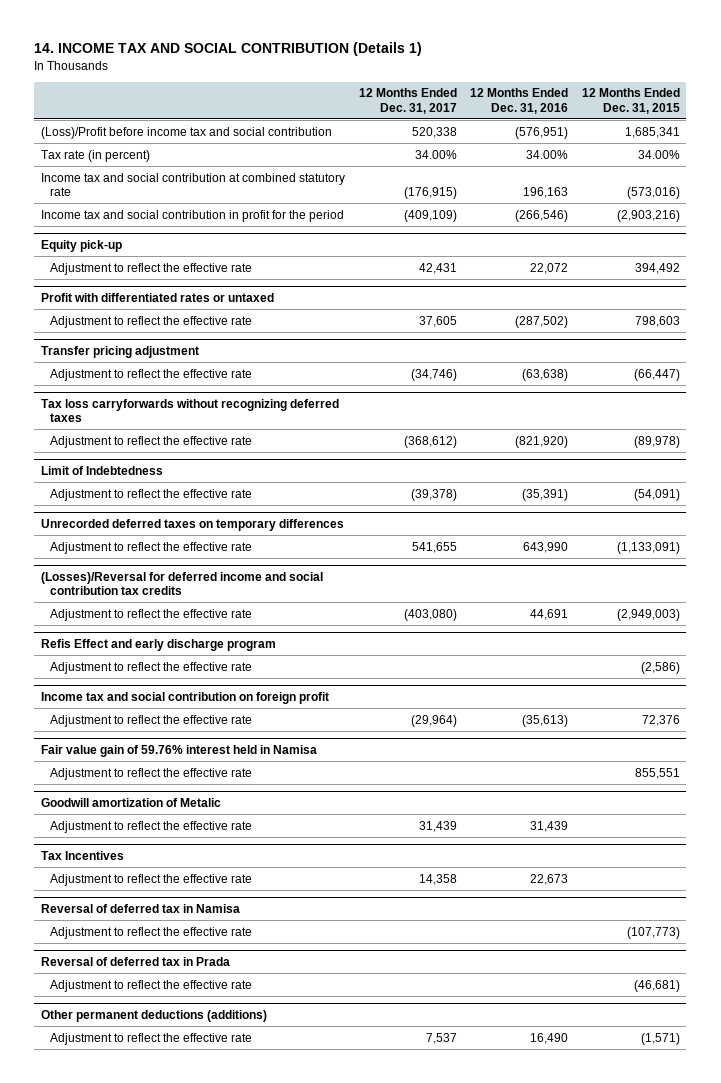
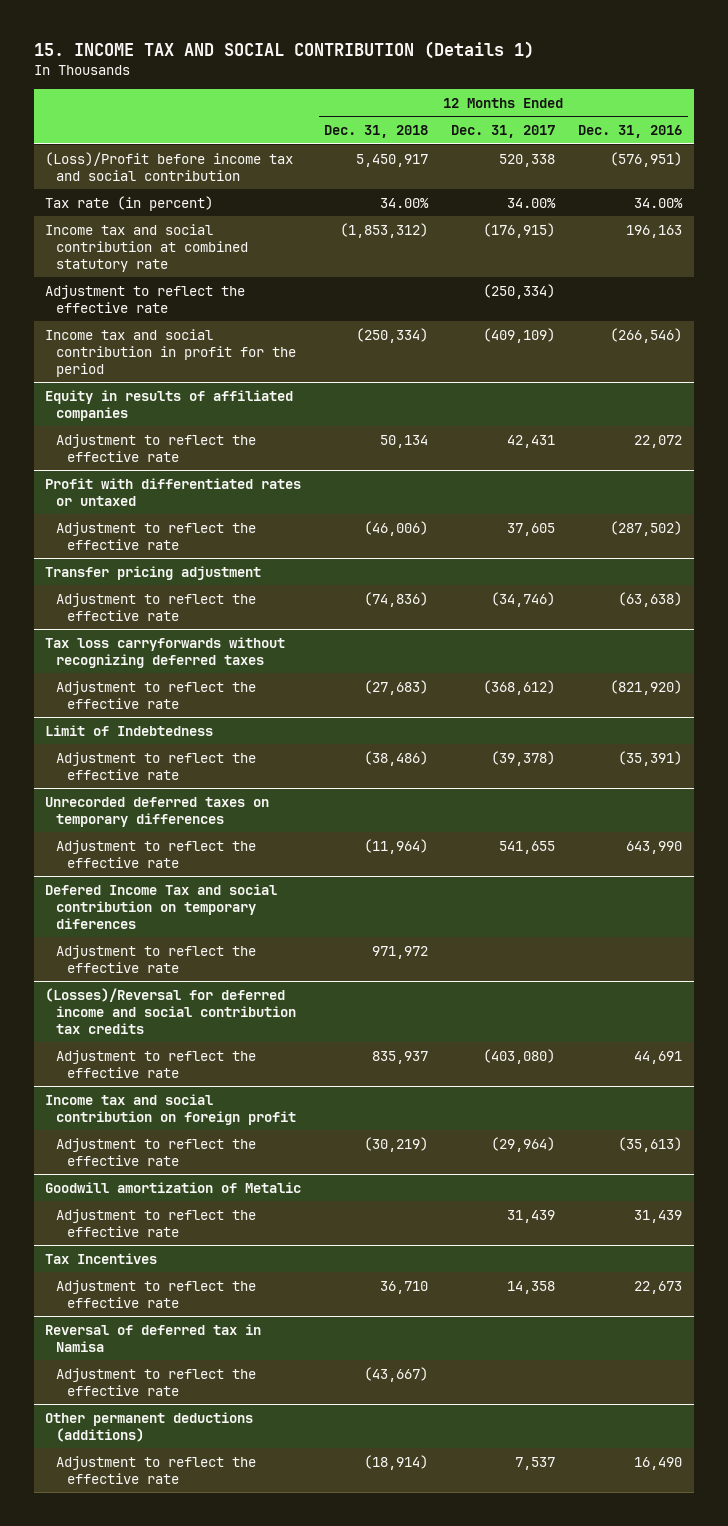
[34,42,423,57] 14. INCOME TAX AND SOCIAL CONTRIBUTION (Details 1) -> [33,40,534,59] 15. INCOME TAX AND SOCIAL CONTRIBUTION (Details 1)
[581,88,680,114] 12 Months Ended Dec. 31, 2015 -> none
none -> [324,125,429,139] Dec. 31, 2018
none -> [45,284,246,313] Adjustment to reflect the effective rate
[41,239,123,252] Equity pick-up -> [45,389,294,421] Equity in results of affiliated companies
none -> [45,883,278,929] Defered Income Tax and social contribution on temporary diferences
none -> [56,944,257,973] Adjustment to reflect the effective rate
[41,638,277,651] Refis Effect and early discharge program -> none
[49,661,252,674] Adjustment to reflect the effective rate -> none
[41,744,318,757] Fair value gain of 59.76% interest held in Namisa -> none
[49,767,252,780] Adjustment to reflect the effective rate -> none
[41,956,231,966] Reversal of deferred tax in Prada -> none
[49,979,252,992] Adjustment to reflect the effective rate -> none

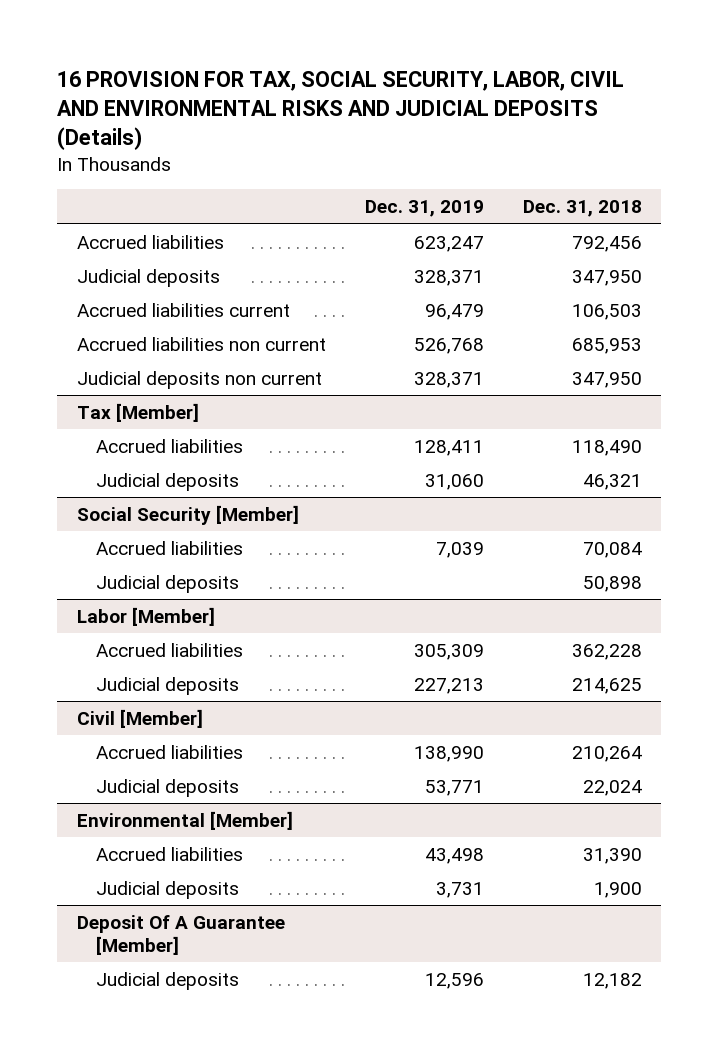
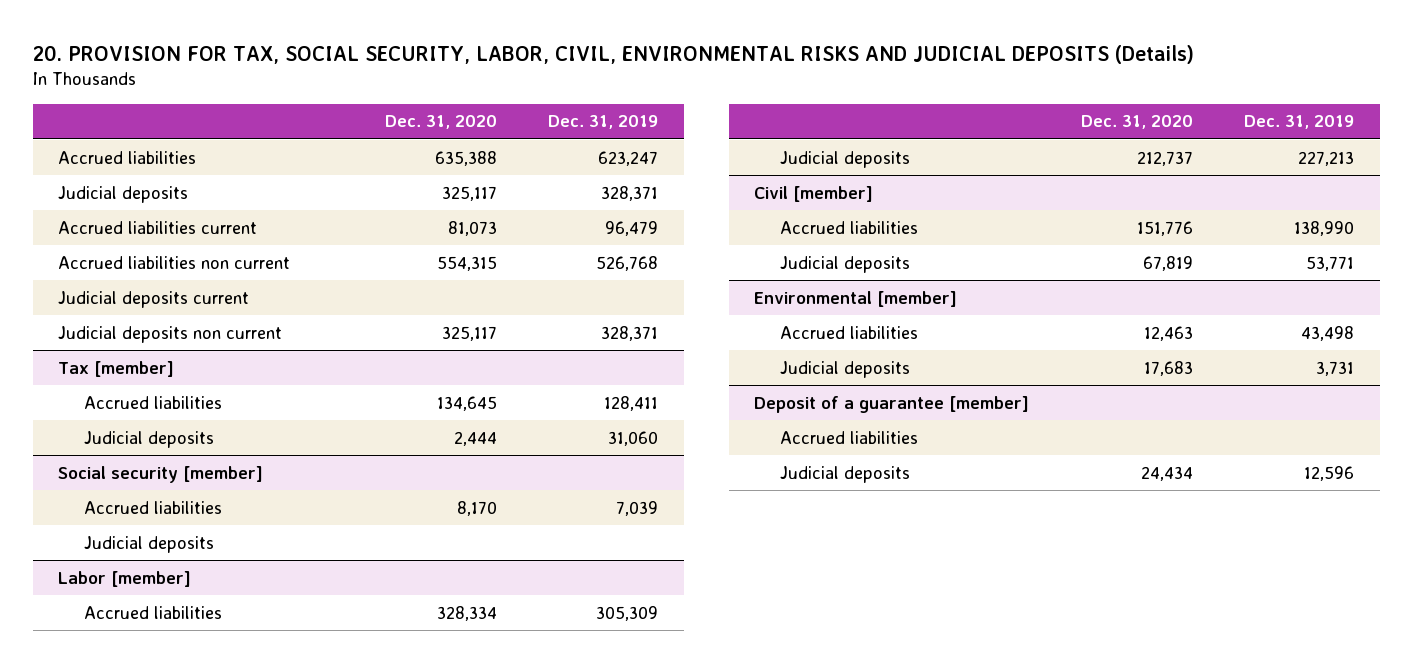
[57,70,625,151] 16 PROVISION FOR TAX, SOCIAL SECURITY, LABOR, CIVIL AND ENVIRONMENTAL RISKS AND JUDICIAL DEPOSITS (Details) -> [32,44,1194,64] 20. PROVISION FOR TAX, SOCIAL SECURITY, LABOR, CIVIL, ENVIRONMENTAL RISKS AND JUDICIAL DEPOSITS (Details)
[522,200,642,218] Dec. 31, 2018 -> none
none -> [384,115,497,130] Dec. 31, 2020
none -> [58,290,250,308] Judicial deposits current
[76,402,199,422] Tax [Member] -> [58,360,175,377] Tax [member]
[76,504,299,525] Social Security [Member] -> [58,465,264,483] Social security [member]
[76,606,215,626] Labor [Member] -> [58,570,192,587] Labor [member]
[76,708,203,728] Civil [Member] -> [754,185,874,202] Civil [member]
[76,810,293,830] Environmental [Member] -> [754,290,958,307] Environmental [member]
[76,914,285,955] Deposit Of A Guarantee [Member] -> [754,395,1030,413] Deposit of a guarantee [member]
none -> [779,430,918,444] Accrued liabilities

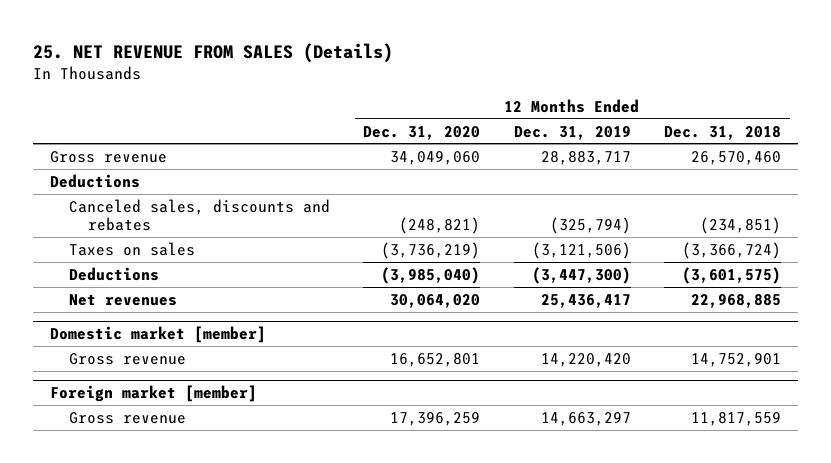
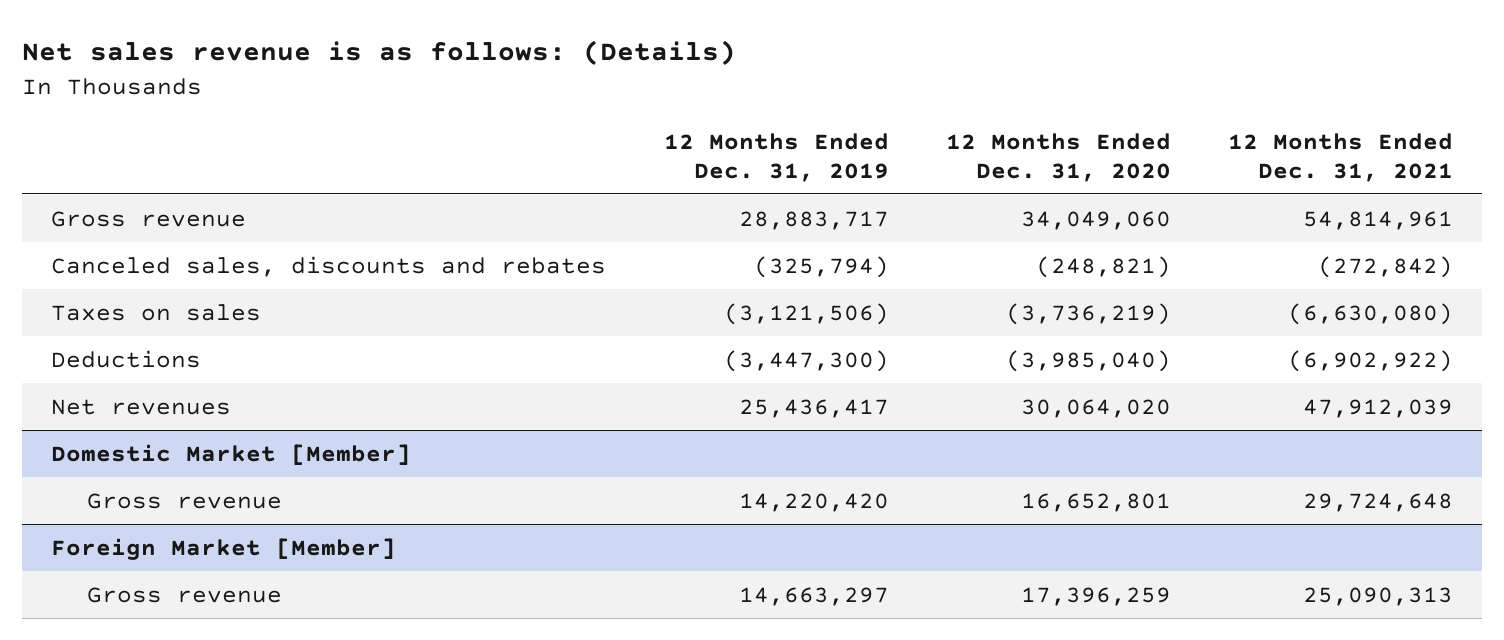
[33,42,394,63] 25. NET REVENUE FROM SALES (Details) -> [22,40,737,66] Net sales revenue is as follows: (Details)
[664,125,782,140] Dec. 31, 2018 -> none
none -> [1228,132,1454,182] 12 Months Ended Dec. 31, 2021
[49,173,140,188] Deductions -> none
[49,325,266,343] Domestic market [member] -> [51,443,412,465] Domestic Market [Member]
[49,384,257,402] Foreign market [member] -> [51,537,397,560] Foreign Market [Member]

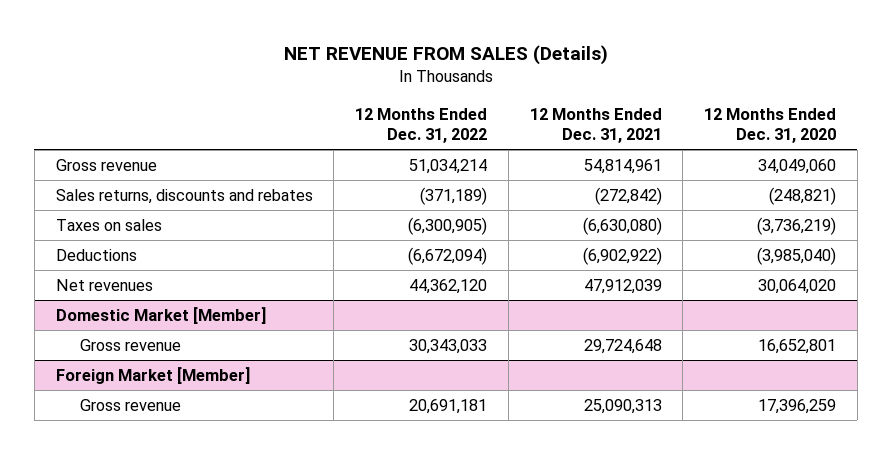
[22,40,737,66] Net sales revenue is as follows: (Details) -> [283,44,608,65] NET REVENUE FROM SALES (Details)
[663,132,889,182] 12 Months Ended Dec. 31, 2019 -> none
none -> [355,107,488,144] 12 Months Ended Dec. 31, 2022
[51,255,607,277] Canceled sales, discounts and rebates -> [55,188,313,204] Sales returns, discounts and rebates

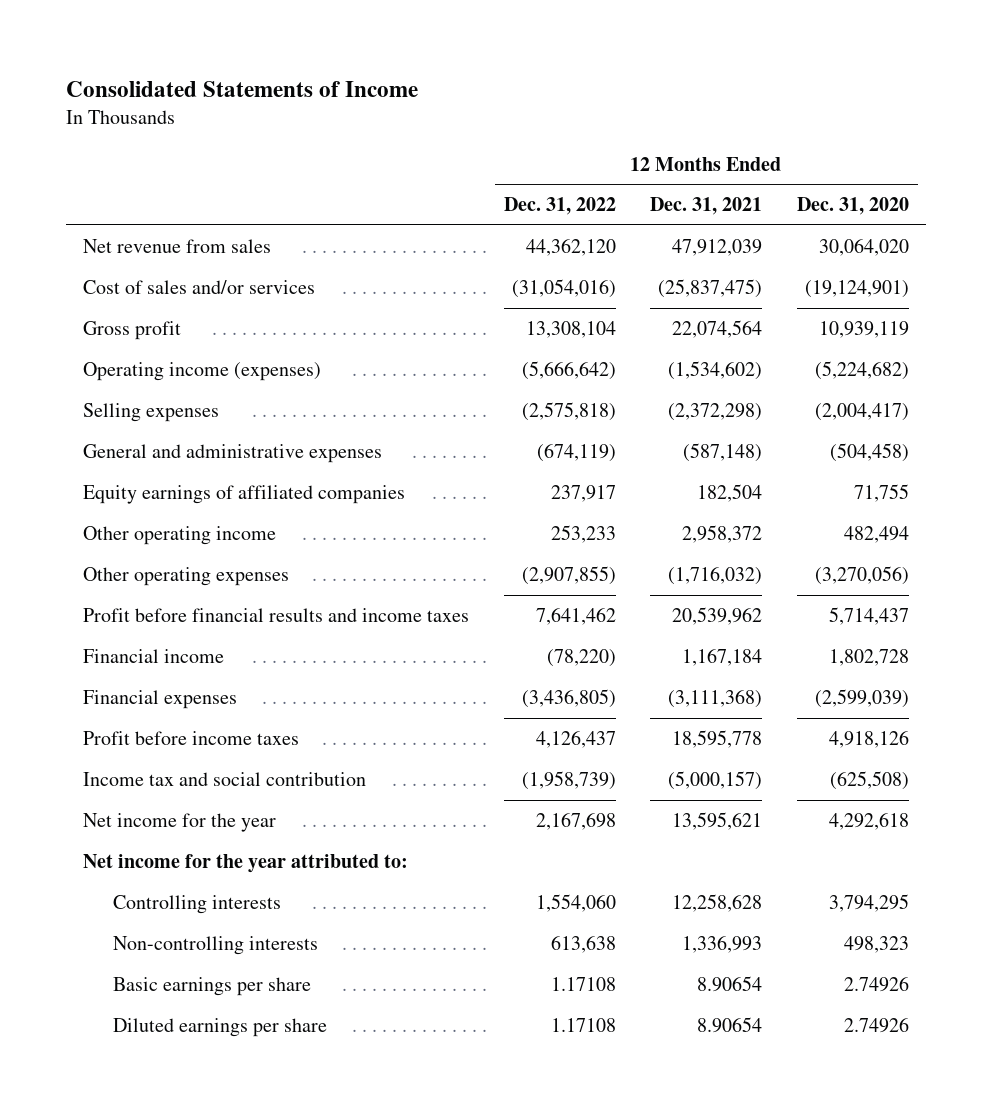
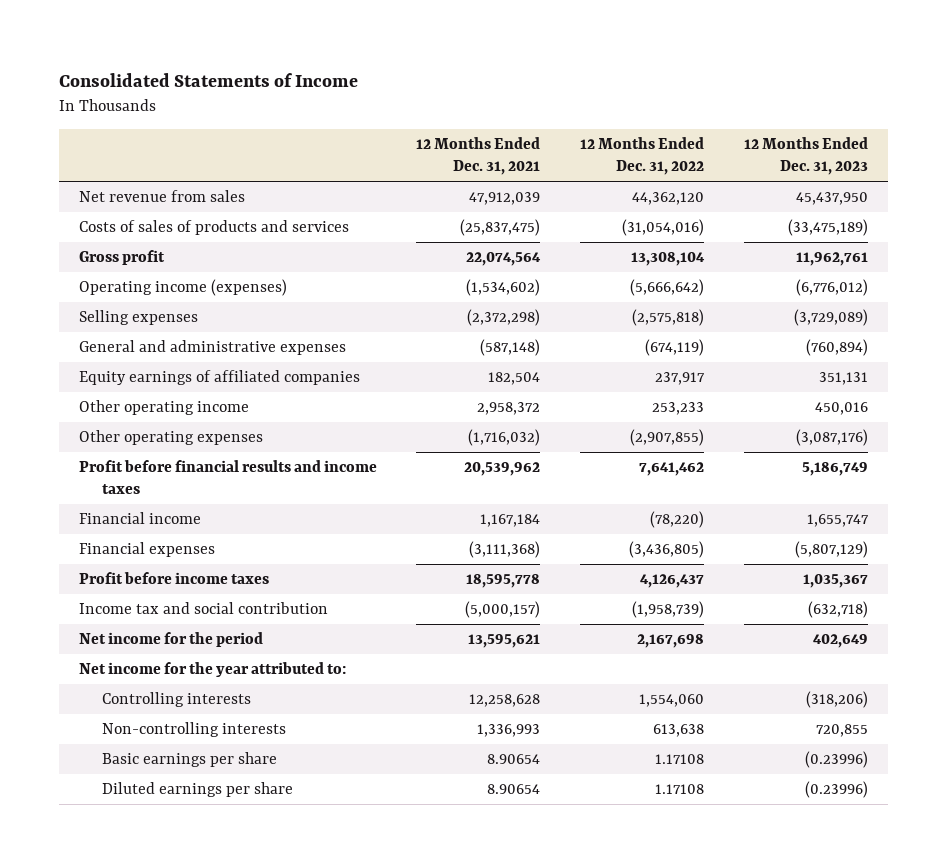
[797,197,910,216] Dec. 31, 2020 -> none
none -> [744,137,869,176] 12 Months Ended Dec. 31, 2023
[83,279,316,294] Cost of sales and/or services -> [78,220,349,236] Costs of sales of products and services
[83,812,277,832] Net income for the year -> [78,632,263,648] Net income for the period

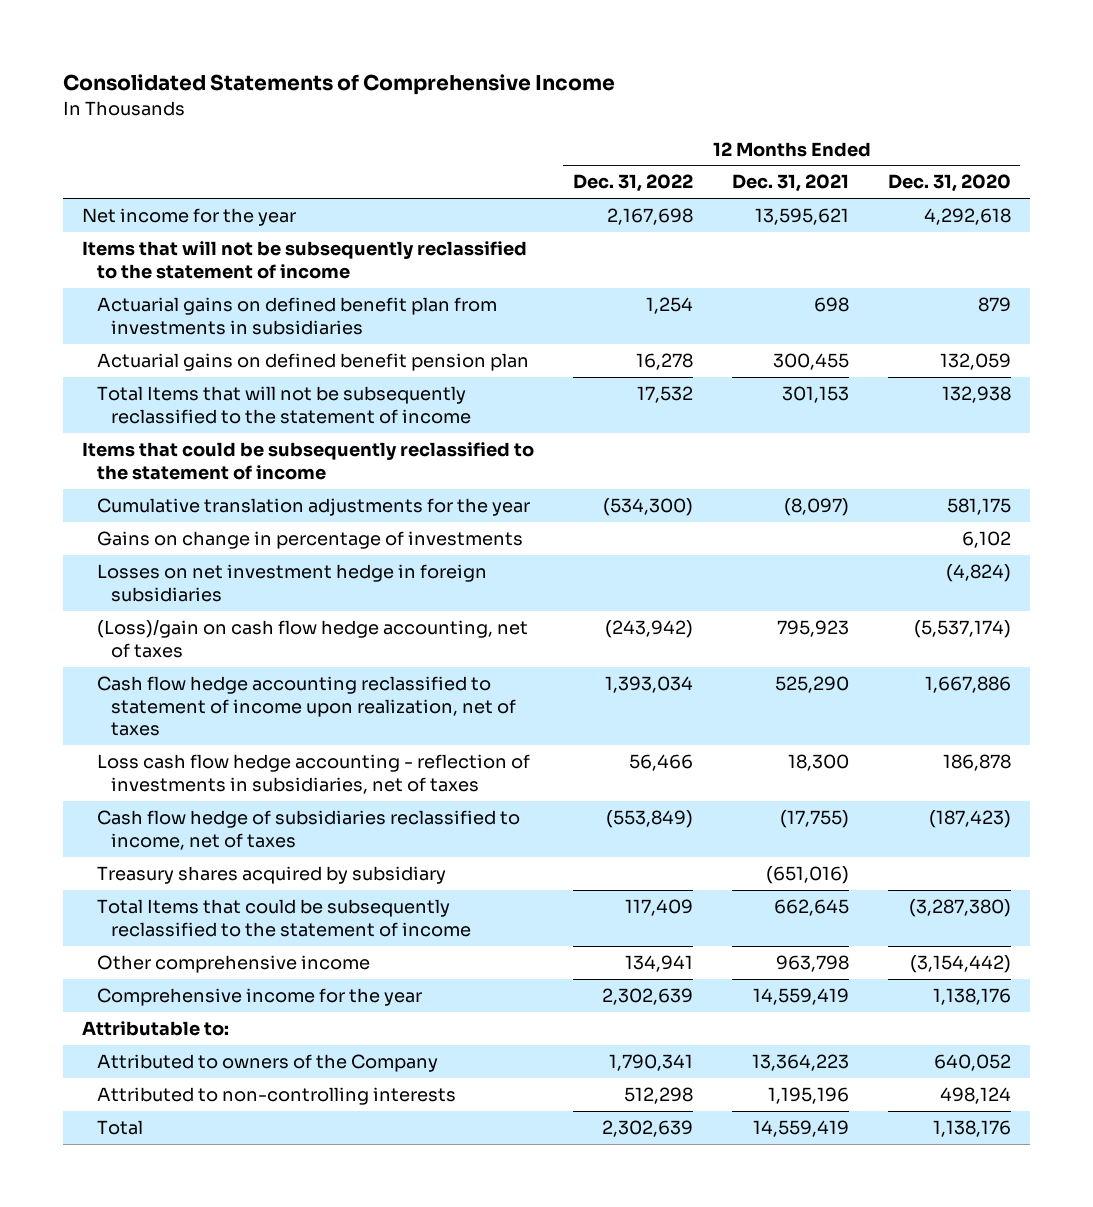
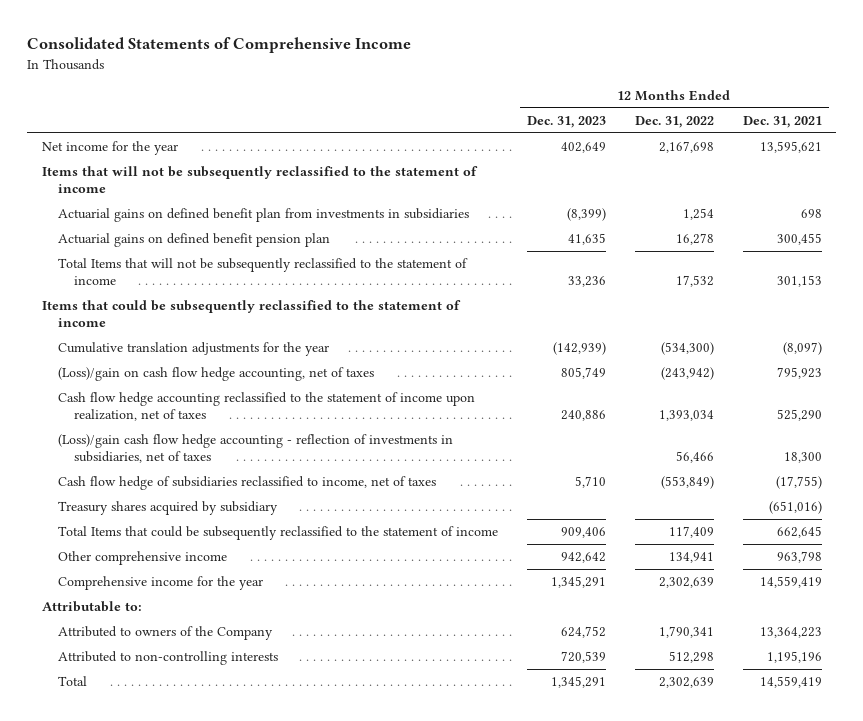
[887,174,1011,193] Dec. 31, 2020 -> none
none -> [526,116,606,129] Dec. 31, 2023
[96,531,523,550] Gains on change in percentage of investments -> none
[96,564,487,602] Losses on net investment hedge in foreign subsidiaries -> none
[96,676,517,737] Cash flow hedge accounting reclassified to statement of income upon realization, net of taxes -> [57,392,475,422] Cash flow hedge accounting reclassified to the statement of income upon realization, net of taxes
[96,754,530,794] Loss cash flow hedge accounting - reflection of investments in subsidiaries, net of taxes -> [57,434,453,464] (Loss)/gain cash flow hedge accounting - reflection of investments in subsidiaries, net of taxes

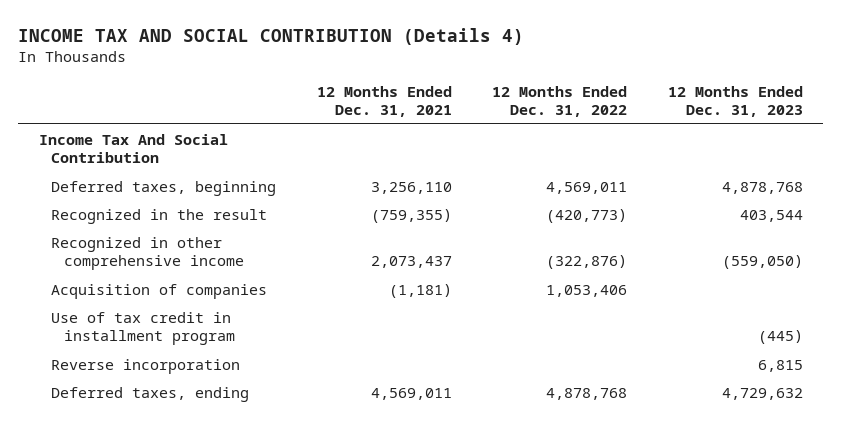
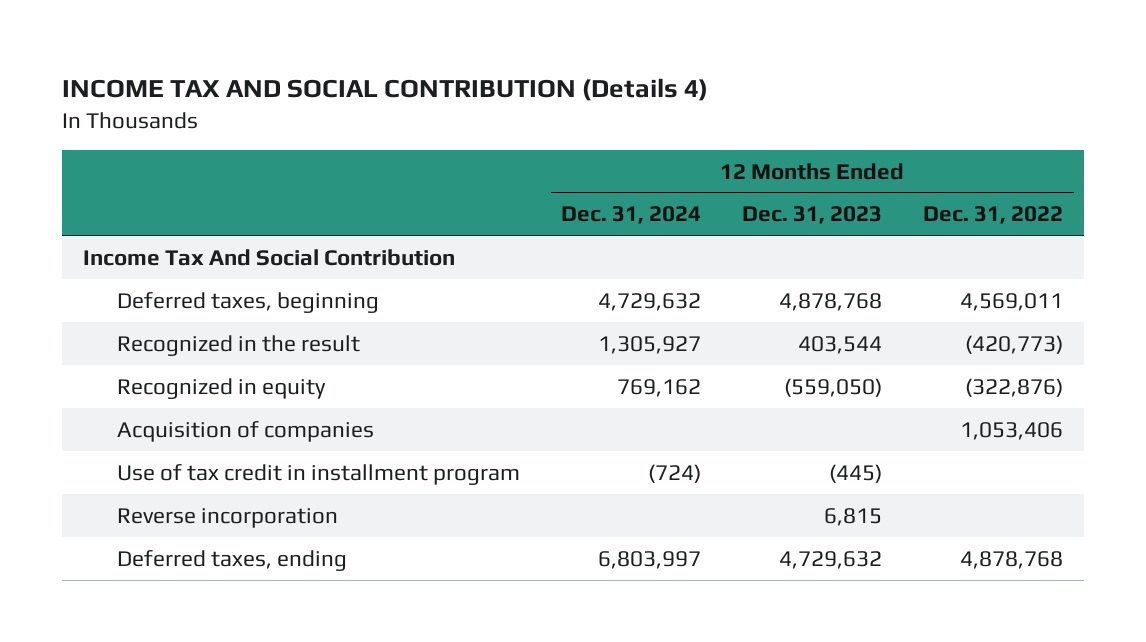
[316,85,452,117] 12 Months Ended Dec. 31, 2021 -> none
none -> [560,206,701,225] Dec. 31, 2024
[51,236,244,270] Recognized in other comprehensive income -> [116,377,326,399] Recognized in equity

